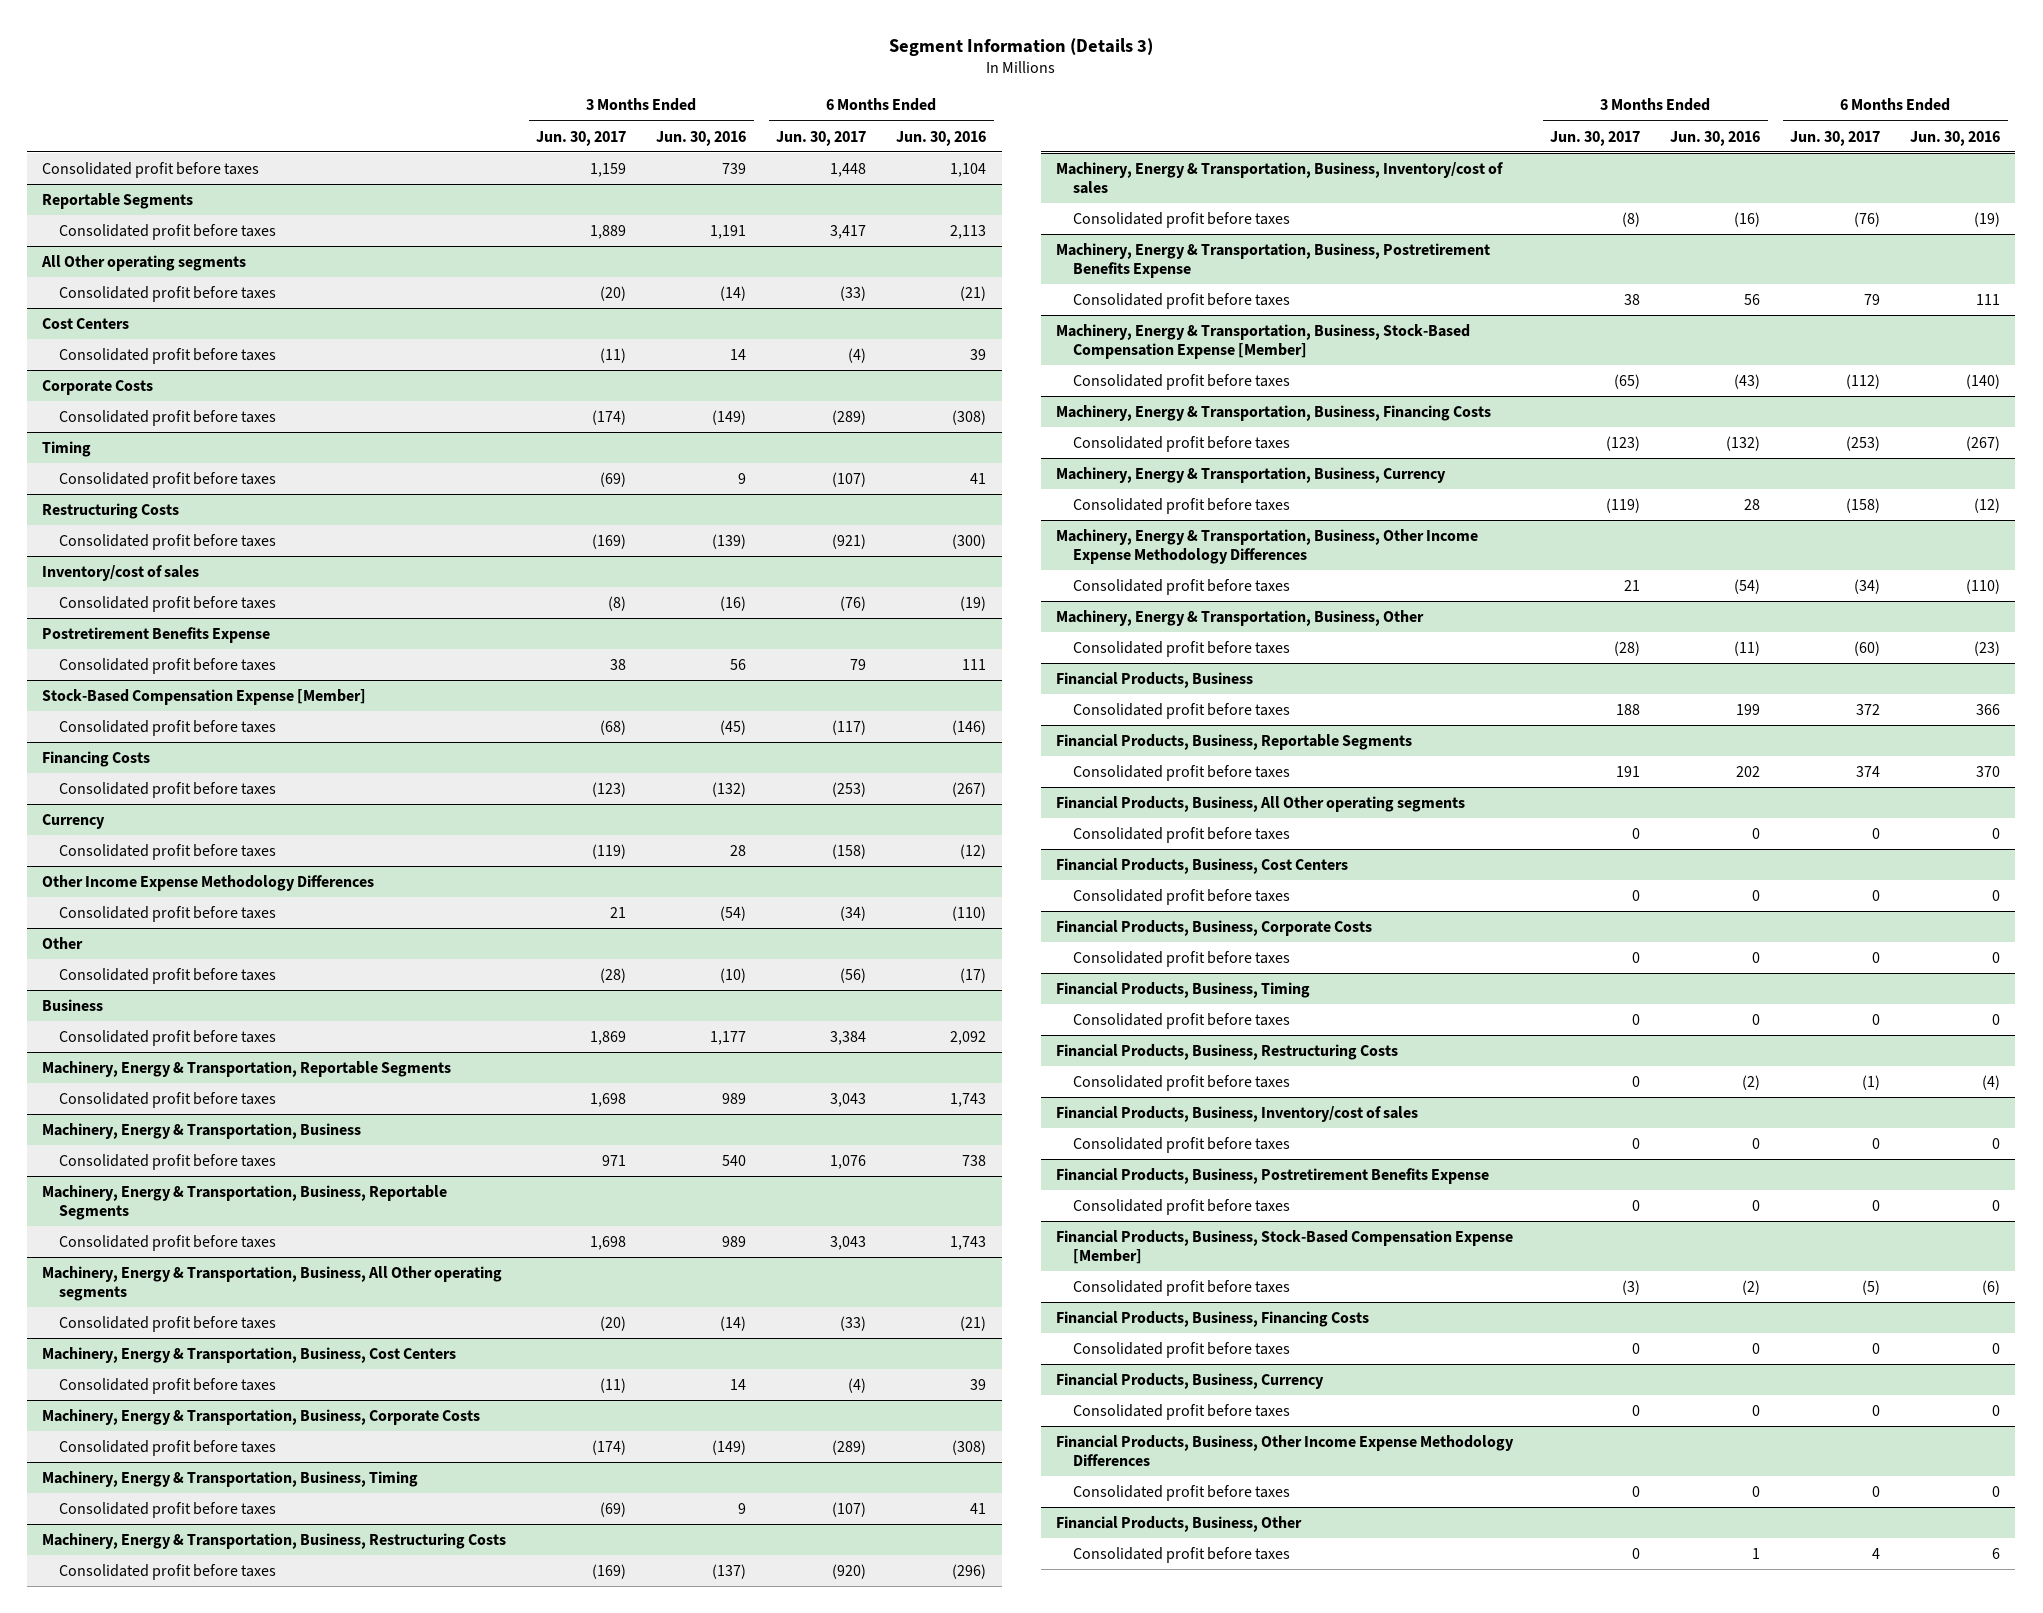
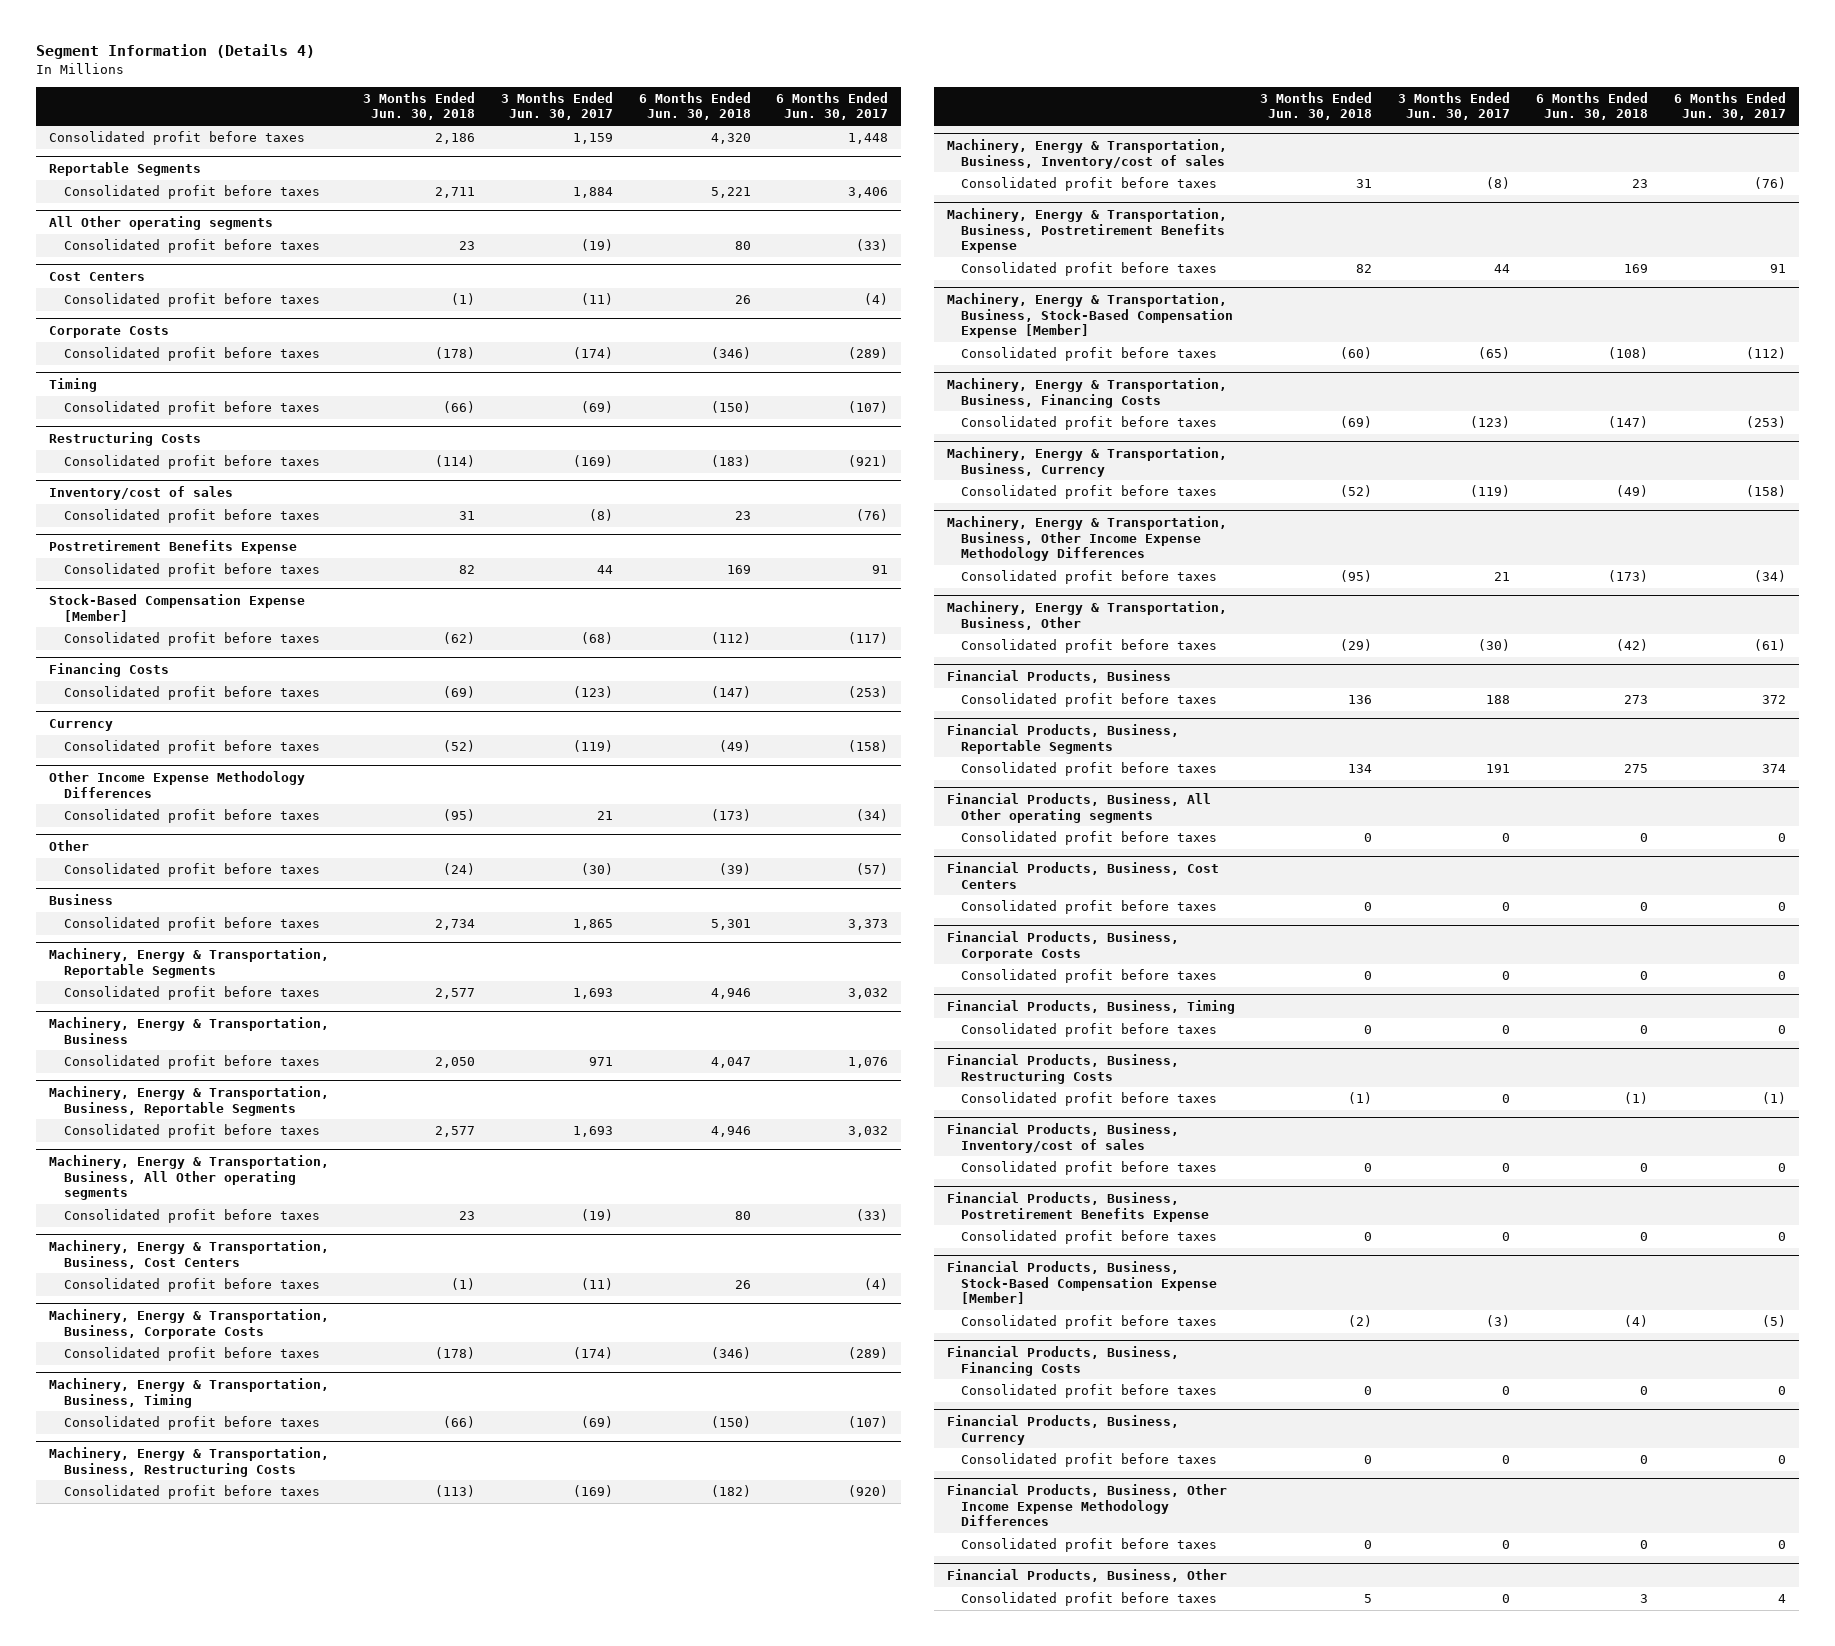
[889,37,1154,56] Segment Information (Details 3) -> [36,44,316,60] Segment Information (Details 4)
[656,130,747,146] Jun. 30, 2016 -> none
[896,130,987,146] Jun. 30, 2016 -> none
none -> [362,91,475,121] 3 Months Ended Jun. 30, 2018
none -> [638,91,751,121] 6 Months Ended Jun. 30, 2018
[590,224,627,239] 1,889 -> [572,187,613,199] 1,884
[830,224,867,239] 3,417 -> [848,187,889,199] 3,406
[600,285,627,301] (20) -> [580,239,613,252] (19)
[610,658,627,670] 38 -> [596,565,613,575] 44
[850,658,867,670] 79 -> [872,565,889,575] 91
[600,967,627,983] (28) -> [580,863,613,876] (30)
[840,967,867,983] (56) -> [856,863,889,876] (57)
[590,1030,627,1045] 1,869 -> [572,919,613,931] 1,865
[830,1030,867,1045] 3,384 -> [848,919,889,931] 3,373
[590,1092,627,1107] 1,698 -> [572,988,613,1000] 1,693
[830,1092,867,1107] 3,043 -> [848,988,889,1000] 3,032
[590,1235,627,1250] 1,698 -> [572,1126,613,1138] 1,693
[830,1235,867,1250] 3,043 -> [848,1126,889,1138] 3,032
[600,1315,627,1331] (20) -> [580,1209,613,1222] (19)
[1624,293,1641,305] 38 -> [1494,264,1511,274] 44
[1864,293,1881,305] 79 -> [1769,264,1786,274] 91
[1614,640,1641,656] (28) -> [1478,639,1511,652] (30)
[1854,640,1881,656] (60) -> [1753,639,1786,652] (61)

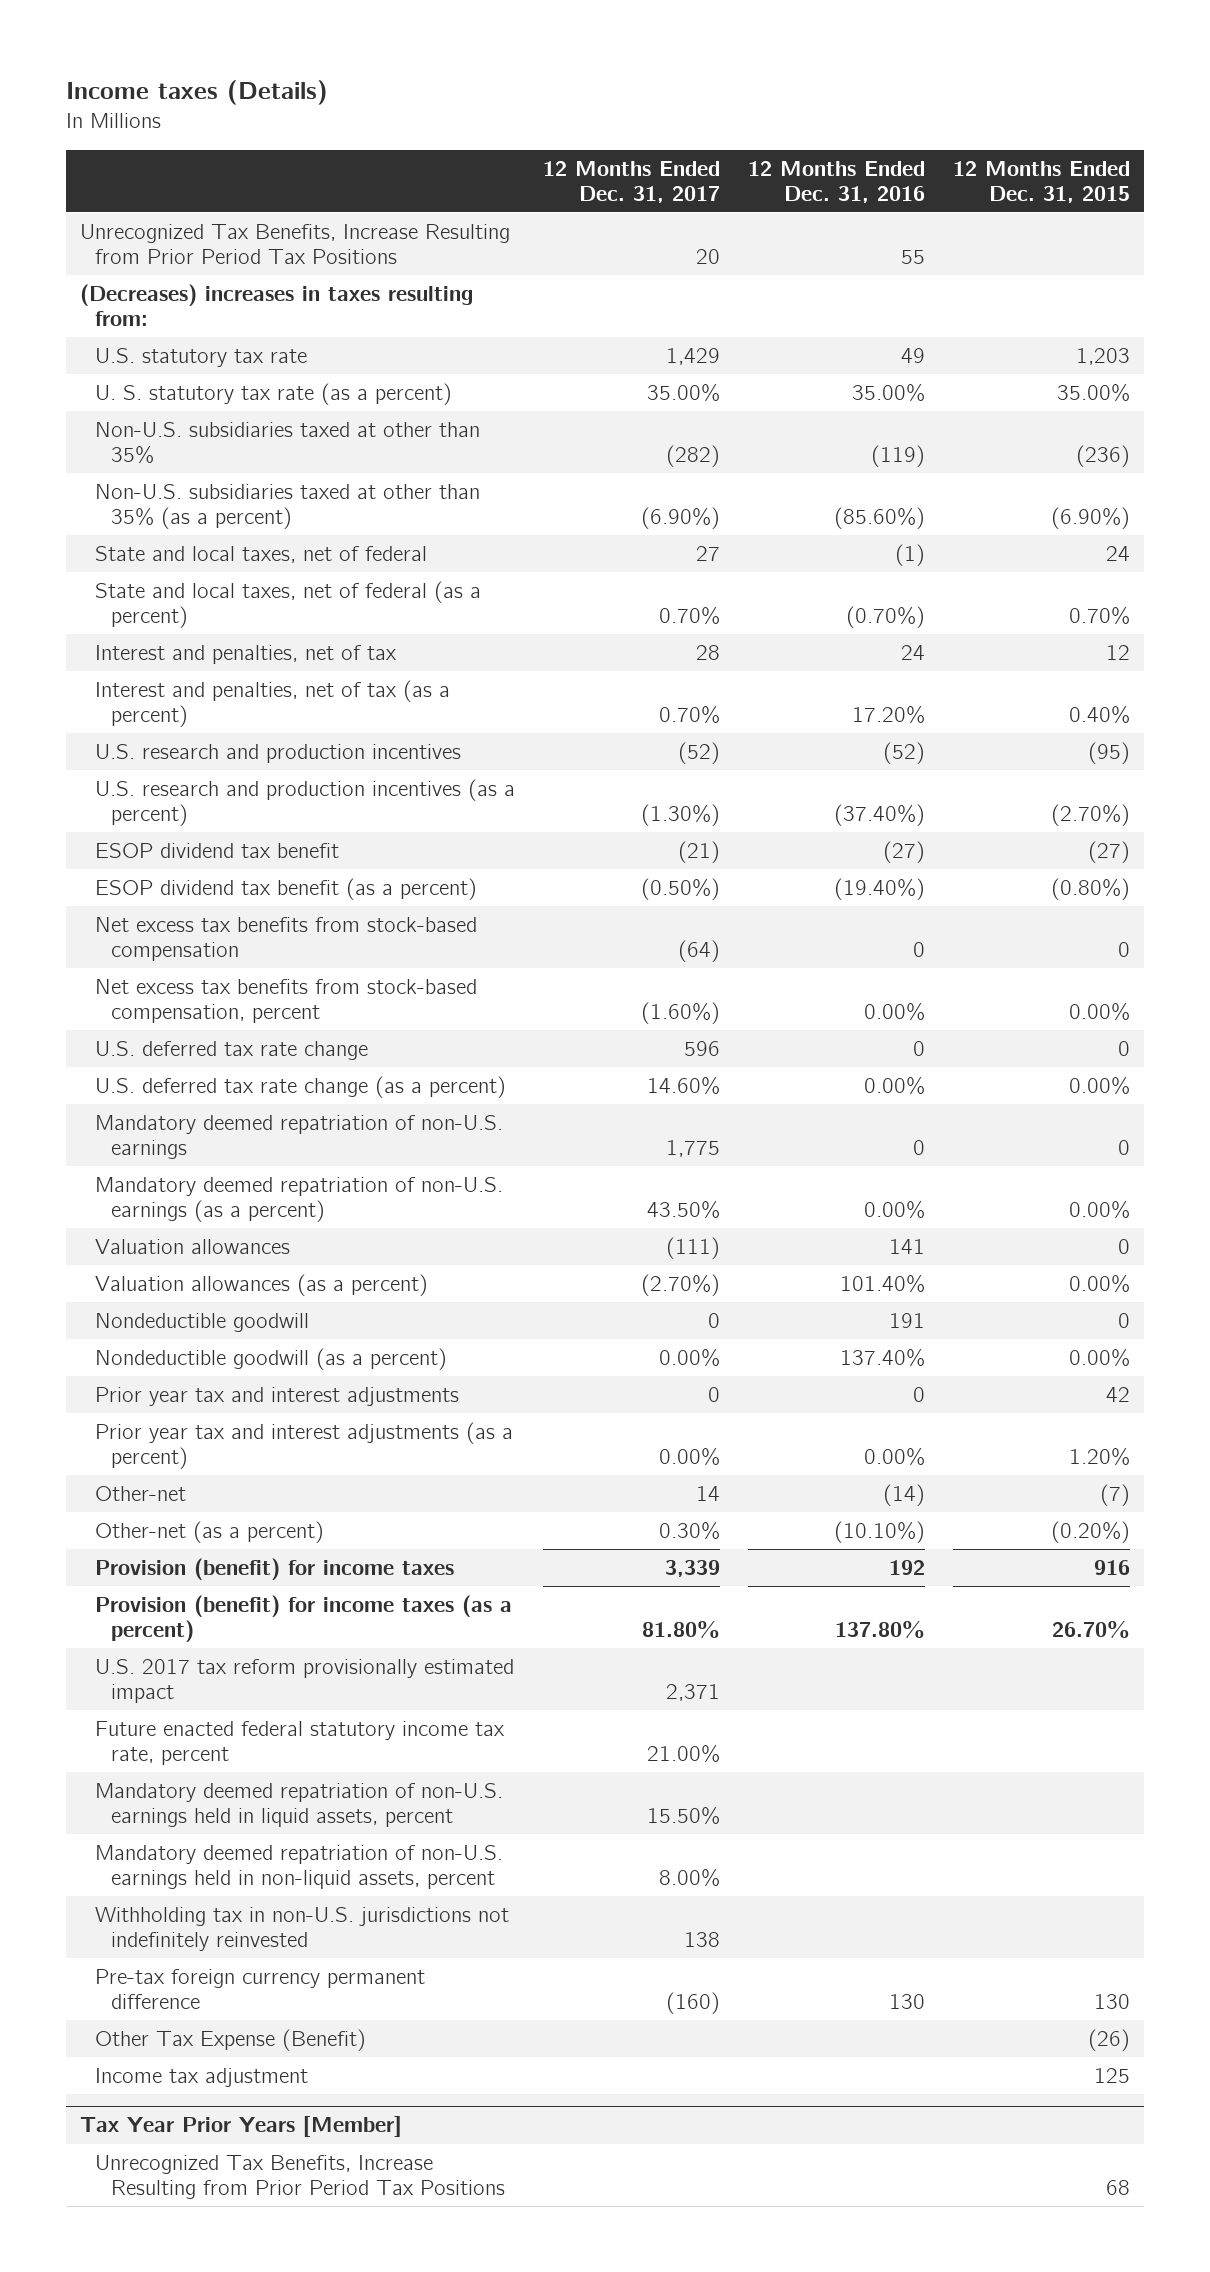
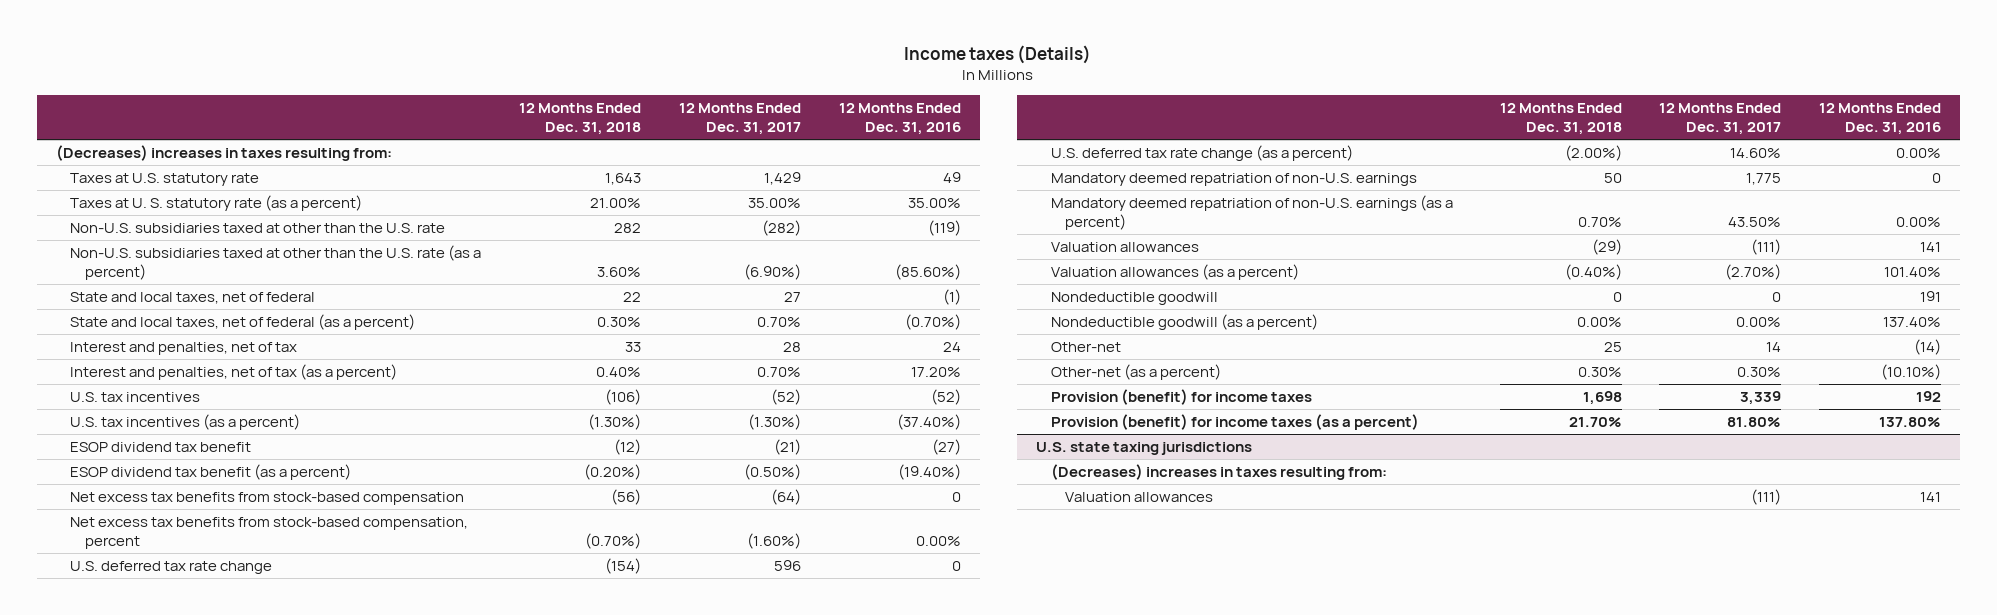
[952,160,1130,203] 12 Months Ended Dec. 31, 2015 -> none
none -> [519,103,642,136] 12 Months Ended Dec. 31, 2018
[80,223,511,265] Unrecognized Tax Benefits, Increase Resulting from Prior Period Tax Positions -> none
[95,347,308,367] U.S. statutory tax rate -> [70,173,260,187] Taxes at U.S. statutory rate
[95,382,453,405] U. S. statutory tax rate (as a percent) -> [70,195,363,212] Taxes at U. S. statutory rate (as a percent)
[95,421,481,465] Non-U.S. subsidiaries taxed at other than 35% -> [70,223,446,234] Non-U.S. subsidiaries taxed at other than the U.S. rate
[95,483,481,530] Non-U.S. subsidiaries taxed at other than 35% (as a percent) -> [70,245,482,281] Non-U.S. subsidiaries taxed at other than the U.S. rate (as a percent)
[95,743,462,763] U.S. research and production incentives -> [70,392,201,403] U.S. tax incentives
[95,778,516,827] U.S. research and production incentives (as a percent) -> [70,414,301,431] U.S. tax incentives (as a percent)
[95,1386,460,1406] Prior year tax and interest adjustments -> none
[95,1421,514,1470] Prior year tax and interest adjustments (as a percent) -> none
[95,1658,515,1704] U.S. 2017 tax reform provisionally estimated impact -> none
[95,1720,506,1766] Future enacted federal statutory income tax rate, percent -> none
[95,1782,504,1828] Mandatory deemed repatriation of non-U.S. earnings held in liquid assets, percent -> none
[95,1844,504,1890] Mandatory deemed repatriation of non-U.S. earnings held in non-liquid assets, percent -> none
[95,1906,510,1952] Withholding tax in non-U.S. jurisdictions not indefinitely reinvested -> none
[95,1968,426,2010] Pre-tax foreign currency permanent difference -> none
[95,2028,367,2051] Other Tax Expense (Benefit) -> none
[95,2067,309,2087] Income tax adjustment -> none
[80,2116,403,2138] Tax Year Prior Years [Member] -> none
[95,2154,505,2200] Unrecognized Tax Benefits, Increase Resulting from Prior Period Tax Positions -> none
none -> [1036,442,1253,456] U.S. state taxing jurisdictions
none -> [1050,464,1387,481] (Decreases) increases in taxes resulting from:
none -> [1065,492,1214,503] Valuation allowances

